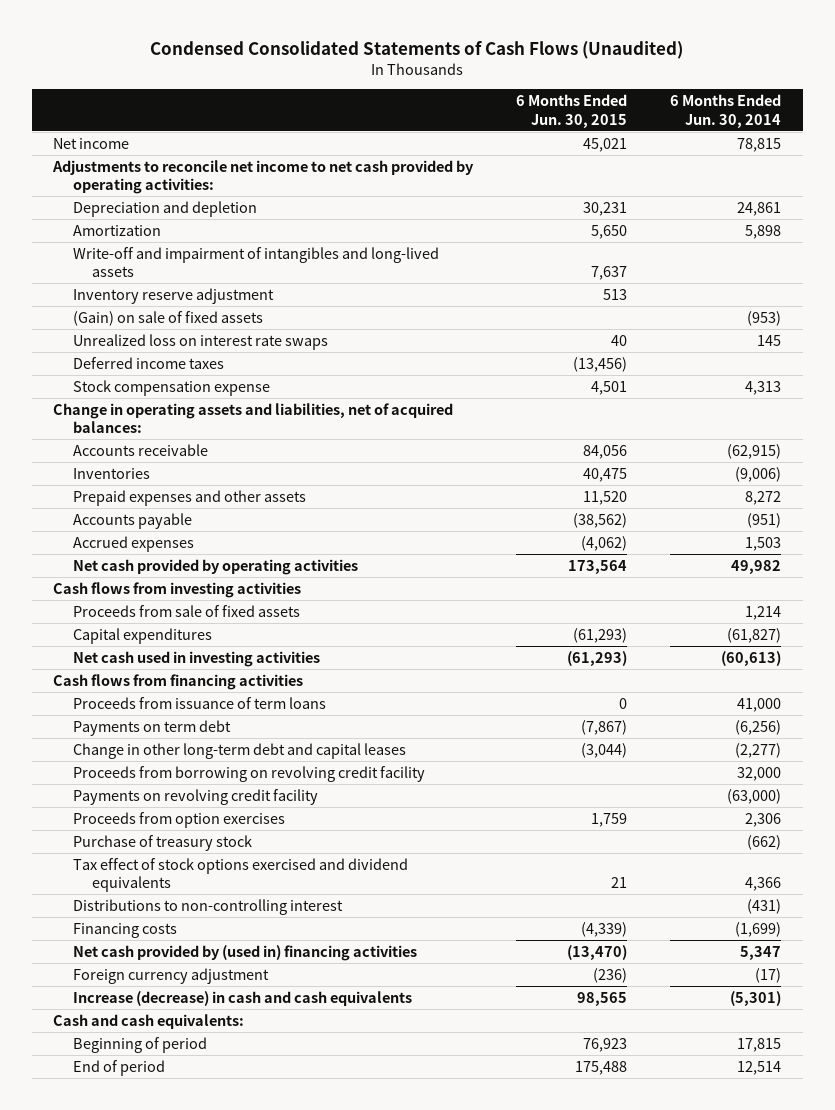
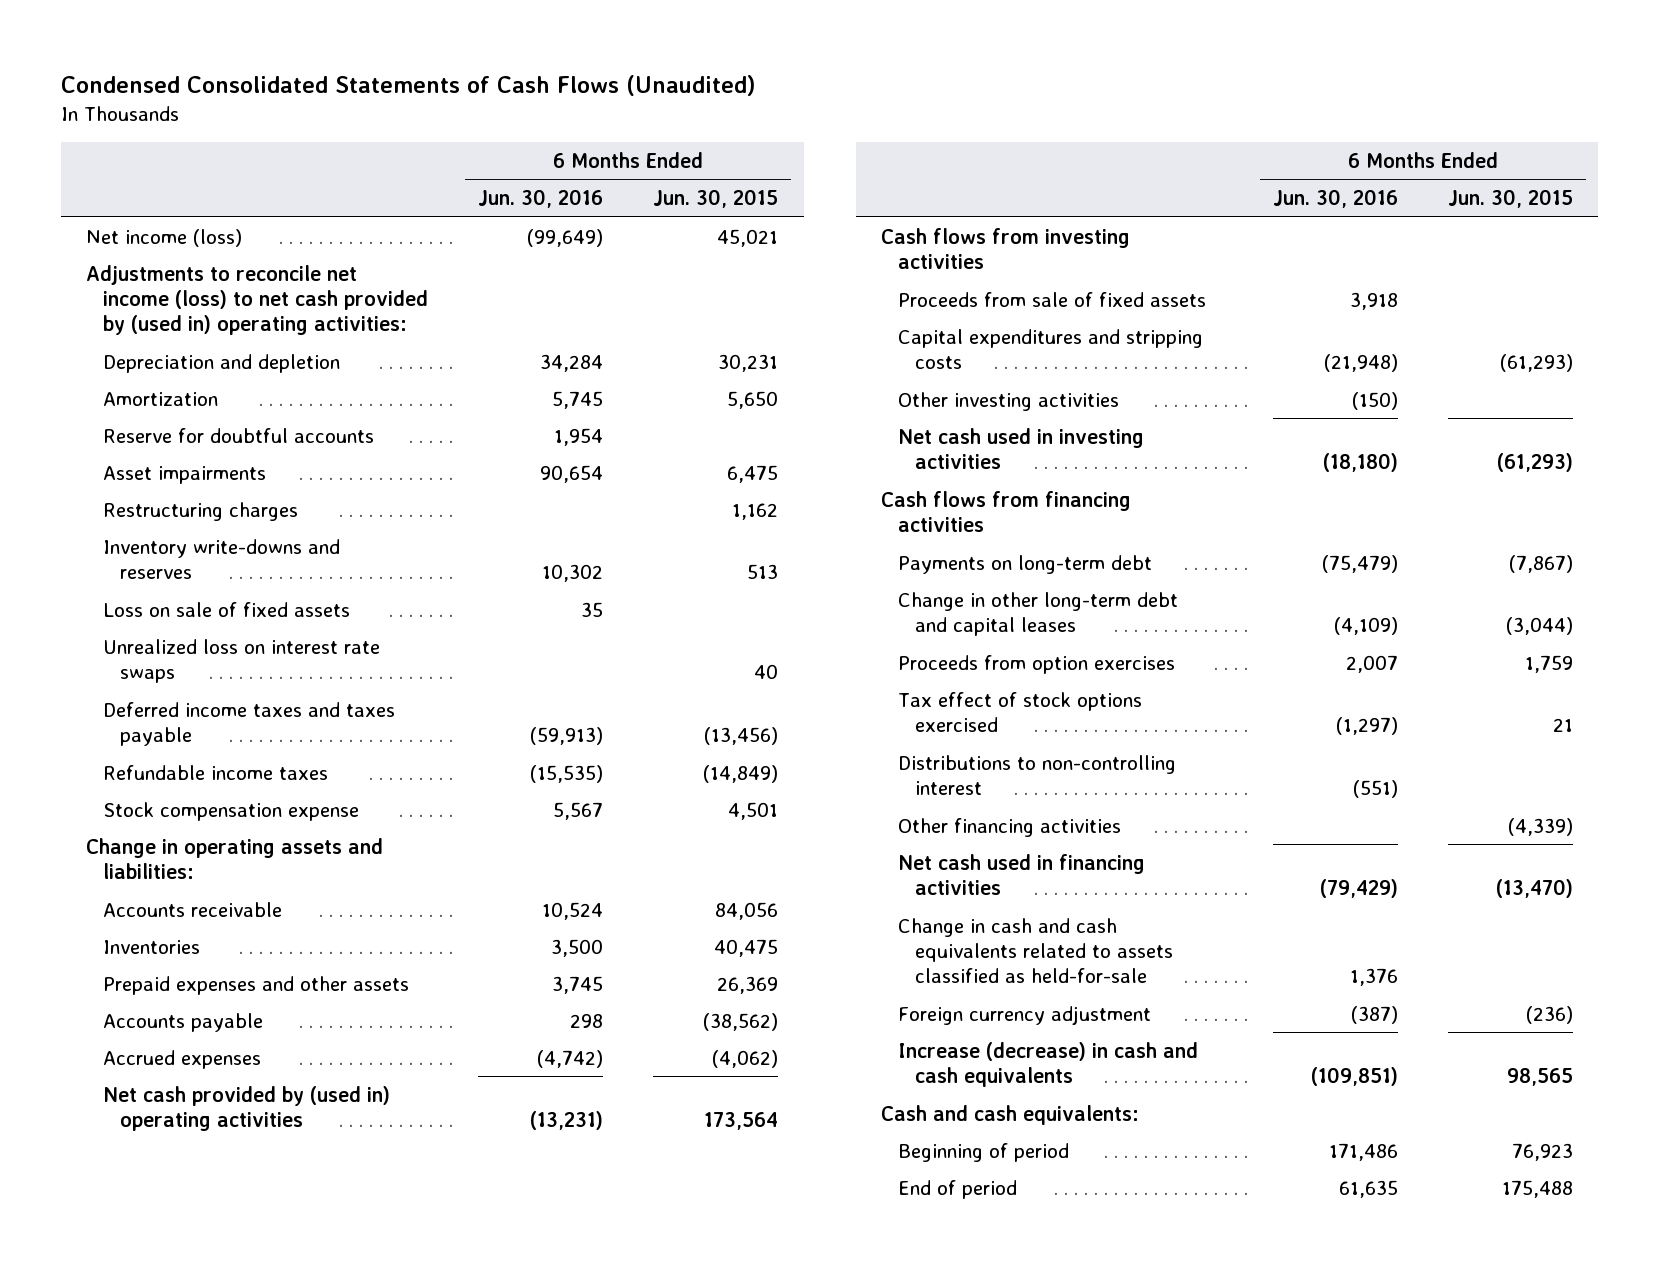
[670,94,782,128] 6 Months Ended Jun. 30, 2014 -> none
none -> [478,189,604,209] Jun. 30, 2016
[53,137,130,149] Net income -> [85,228,242,247] Net income (loss)
[52,159,475,195] Adjustments to reconcile net income to net cash provided by operating activities: -> [85,264,428,336] Adjustments to reconcile net income (loss) to net cash provided by (used in) operating activities:
[72,246,439,278] Write-off and impairment of intangibles and long-lived assets -> none
none -> [102,427,374,443] Reserve for doubtful accounts
none -> [102,465,266,484] Asset impairments
none -> [102,501,298,521] Restructuring charges
[72,287,274,304] Inventory reserve adjustment -> [102,538,340,580] Inventory write-downs and reserves
[72,310,263,326] (Gain) on sale of fixed assets -> [102,601,350,617] Loss on sale of fixed assets
[72,356,224,369] Deferred income taxes -> [102,701,395,747] Deferred income taxes and taxes payable
none -> [102,764,328,780] Refundable income taxes
[53,402,454,434] Change in operating assets and liabilities, net of acquired balances: -> [85,837,383,880] Change in operating assets and liabilities:
[583,490,628,505] 11,520 -> [717,975,779,994] 26,369
[72,558,358,575] Net cash provided by operating activities -> [102,1085,390,1132] Net cash provided by (used in) operating activities
[72,627,212,644] Capital expenditures -> [897,328,1203,370] Capital expenditures and stripping costs
none -> [897,391,1119,411] Other investing activities
[72,696,326,709] Proceeds from issuance of term loans -> none
[72,719,231,736] Payments on term debt -> [897,554,1152,574] Payments on long-term debt
[72,765,425,782] Proceeds from borrowing on revolving credit facility -> none
[72,788,318,805] Payments on revolving credit facility -> none
[72,834,252,851] Purchase of treasury stock -> none
[72,857,408,893] Tax effect of stock options exercised and dividend equivalents -> [897,691,1142,733] Tax effect of stock options exercised
[72,922,177,938] Financing costs -> [897,817,1121,837] Other financing activities
[72,944,417,961] Net cash provided by (used in) financing activities -> [897,853,1145,896] Net cash used in financing activities
none -> [897,917,1173,984] Change in cash and cash equivalents related to assets classified as held-for-sale

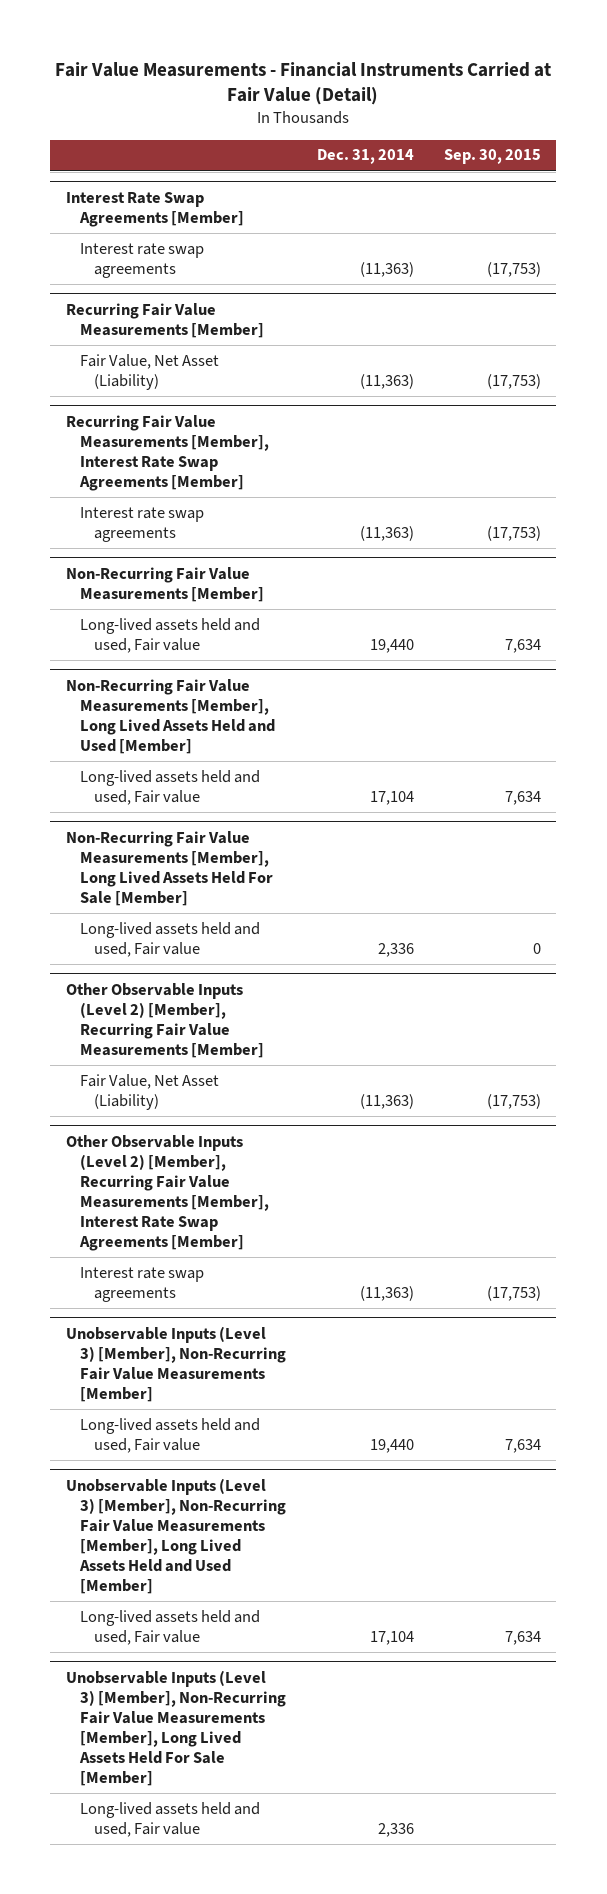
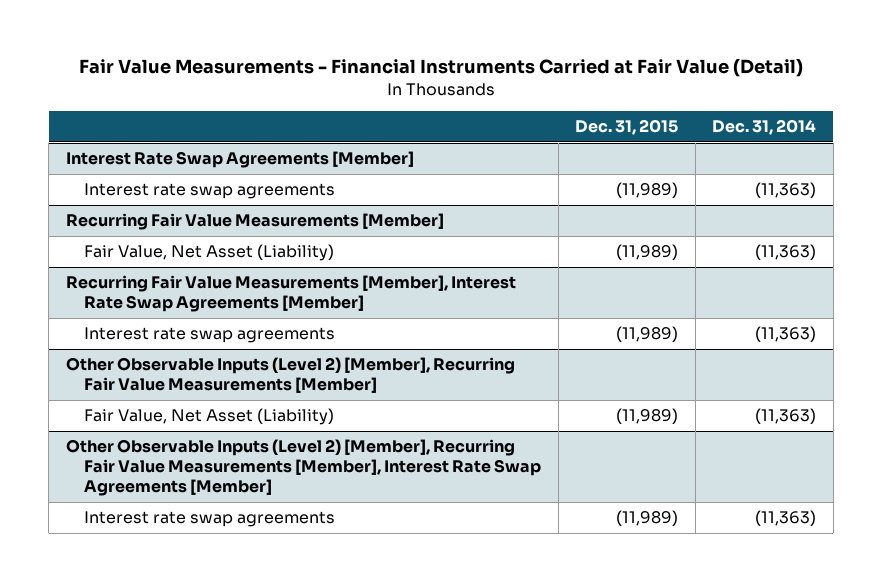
[444,149,542,165] Sep. 30, 2015 -> none
none -> [575,118,679,135] Dec. 31, 2015
[65,566,264,602] Non-Recurring Fair Value Measurements [Member] -> none
[79,617,260,653] Long-lived assets held and used, Fair value -> none
[65,678,275,754] Non-Recurring Fair Value Measurements [Member], Long Lived Assets Held and Used [Member] -> none
[79,769,260,805] Long-lived assets held and used, Fair value -> none
[65,830,273,906] Non-Recurring Fair Value Measurements [Member], Long Lived Assets Held For Sale [Member] -> none
[79,921,260,957] Long-lived assets held and used, Fair value -> none
[65,1325,286,1402] Unobservable Inputs (Level 3) [Member], Non-Recurring Fair Value Measurements [Member] -> none
[79,1417,260,1453] Long-lived assets held and used, Fair value -> none
[65,1477,286,1594] Unobservable Inputs (Level 3) [Member], Non-Recurring Fair Value Measurements [Member], Long Lived Assets Held and Used [Member] -> none
[79,1609,260,1645] Long-lived assets held and used, Fair value -> none
[65,1669,286,1786] Unobservable Inputs (Level 3) [Member], Non-Recurring Fair Value Measurements [Member], Long Lived Assets Held For Sale [Member] -> none
[79,1801,260,1837] Long-lived assets held and used, Fair value -> none

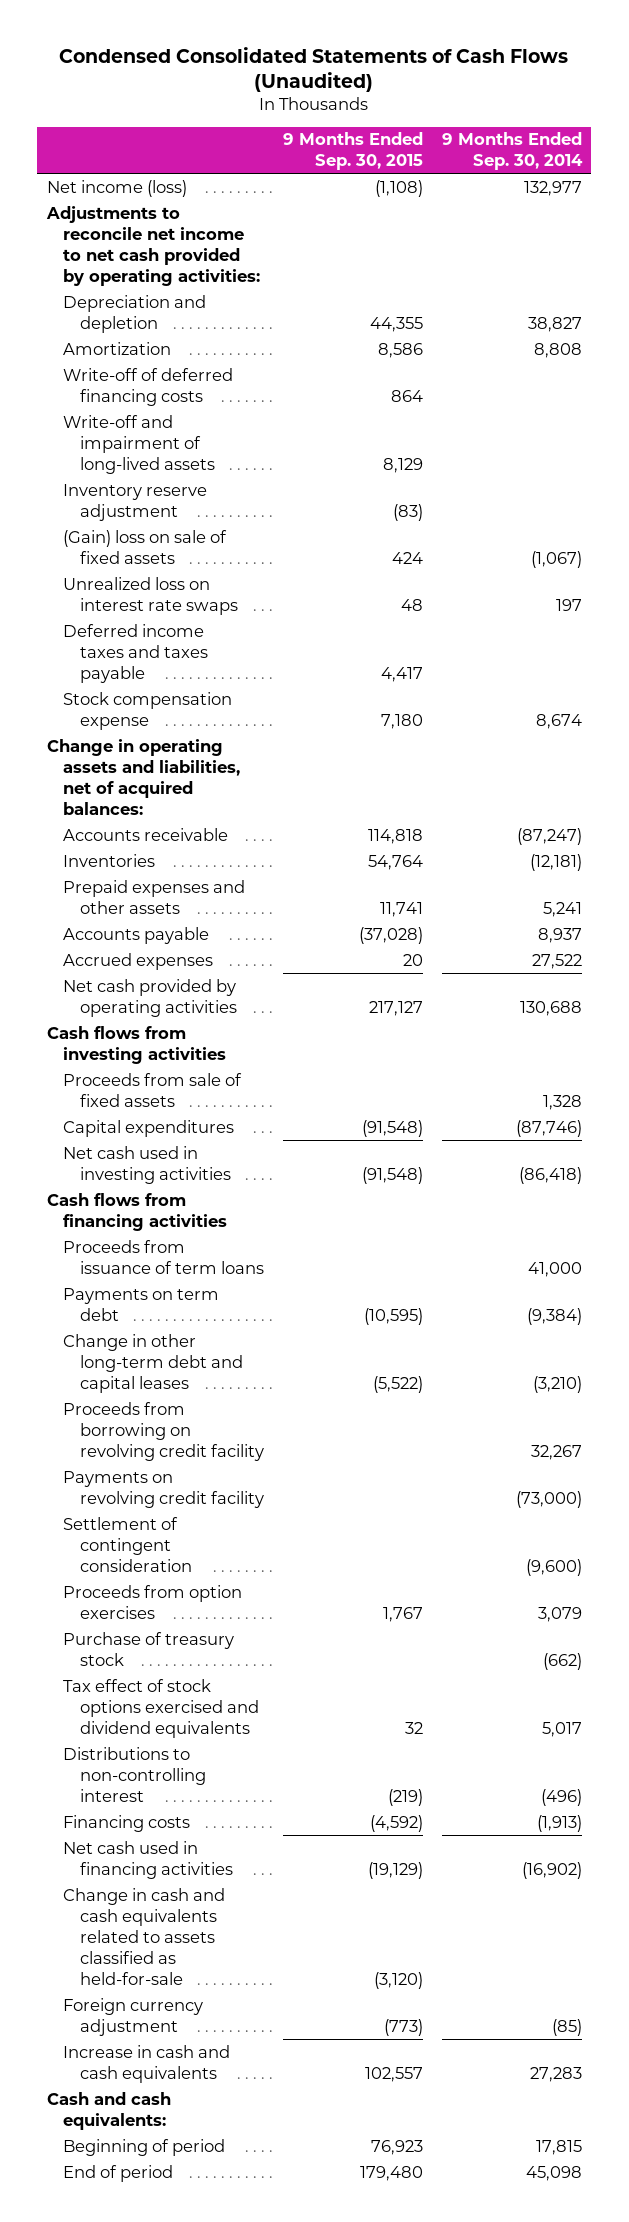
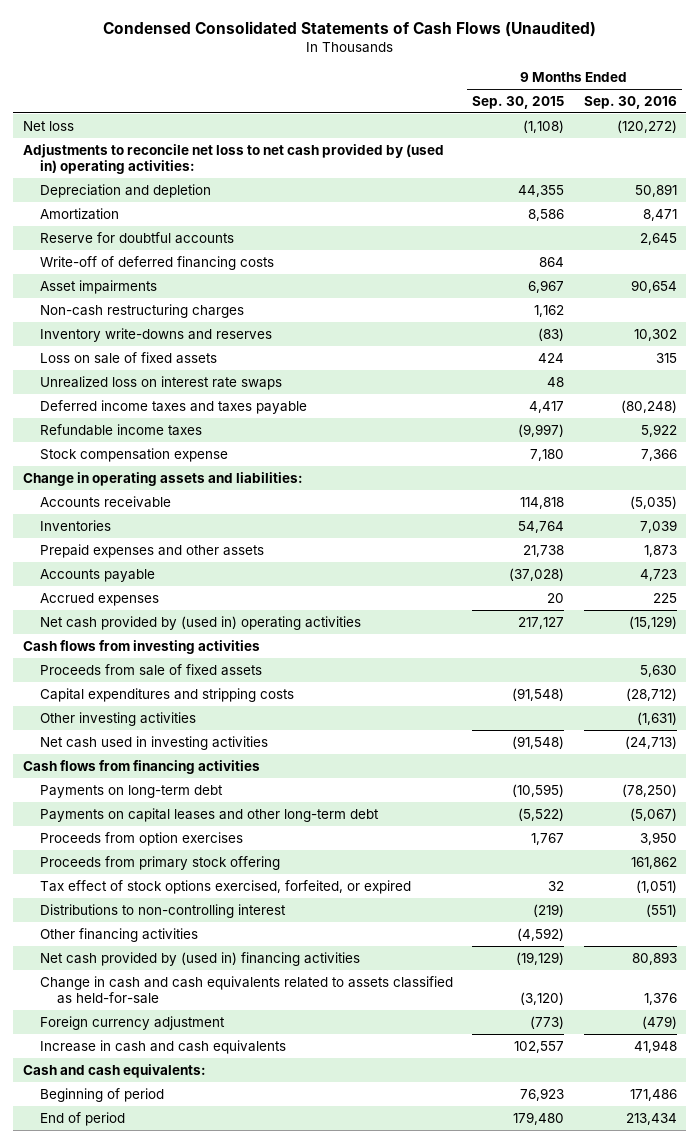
[441,132,583,171] 9 Months Ended Sep. 30, 2014 -> none
none -> [583,95,677,109] Sep. 30, 2016
[46,179,187,197] Net income (loss) -> [22,120,74,131] Net loss
[45,205,261,286] Adjustments to reconcile net income to net cash provided by operating activities: -> [22,143,444,174] Adjustments to reconcile net loss to net cash provided by (used in) operating activities:
none -> [39,231,234,244] Reserve for doubtful accounts
[63,414,215,474] Write-off and impairment of long-lived assets -> none
[63,483,208,521] Inventory reserve adjustment -> none
none -> [39,279,157,294] Asset impairments
none -> [39,303,244,318] Non-cash restructuring charges
none -> [39,327,272,342] Inventory write-downs and reserves
[63,529,228,564] (Gain) loss on sale of fixed assets -> [39,351,217,364] Loss on sale of fixed assets
none -> [39,423,202,436] Refundable income taxes
[46,738,241,815] Change in operating assets and liabilities, net of acquired balances: -> [22,471,303,486] Change in operating assets and liabilities:
[379,901,423,917] 11,741 -> [523,544,565,557] 21,738
[63,978,237,1017] Net cash provided by operating activities -> [39,615,361,630] Net cash provided by (used in) operating activities
[63,1119,235,1137] Capital expenditures -> [39,687,294,702] Capital expenditures and stripping costs
none -> [39,711,196,726] Other investing activities
[63,1239,264,1274] Proceeds from issuance of term loans -> none
[63,1401,264,1461] Proceeds from borrowing on revolving credit facility -> none
[63,1470,264,1508] Payments on revolving credit facility -> none
[63,1516,192,1572] Settlement of contingent consideration -> none
[63,1287,220,1321] Payments on term debt -> [39,784,223,798] Payments on long-term debt
[63,1333,243,1393] Change in other long-term debt and capital leases -> [39,807,379,822] Payments on capital leases and other long-term debt
[63,1631,235,1666] Purchase of treasury stock -> none
none -> [39,855,280,870] Proceeds from primary stock offering
[63,1678,259,1738] Tax effect of stock options exercised and dividend equivalents -> [39,879,411,894] Tax effect of stock options exercised, forfeited, or expired
[63,1814,191,1832] Financing costs -> [39,927,198,942] Other financing activities
[63,1840,233,1879] Net cash used in financing activities -> [39,951,360,966] Net cash provided by (used in) financing activities

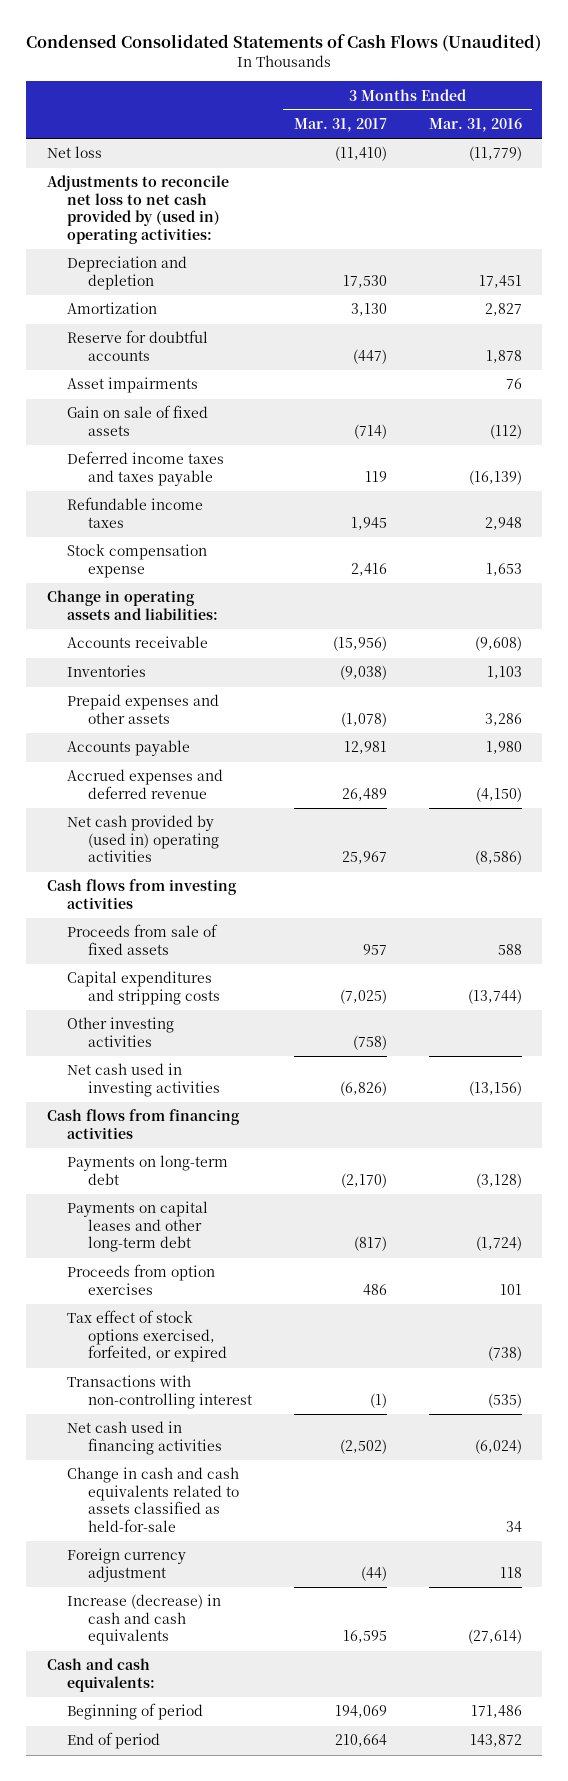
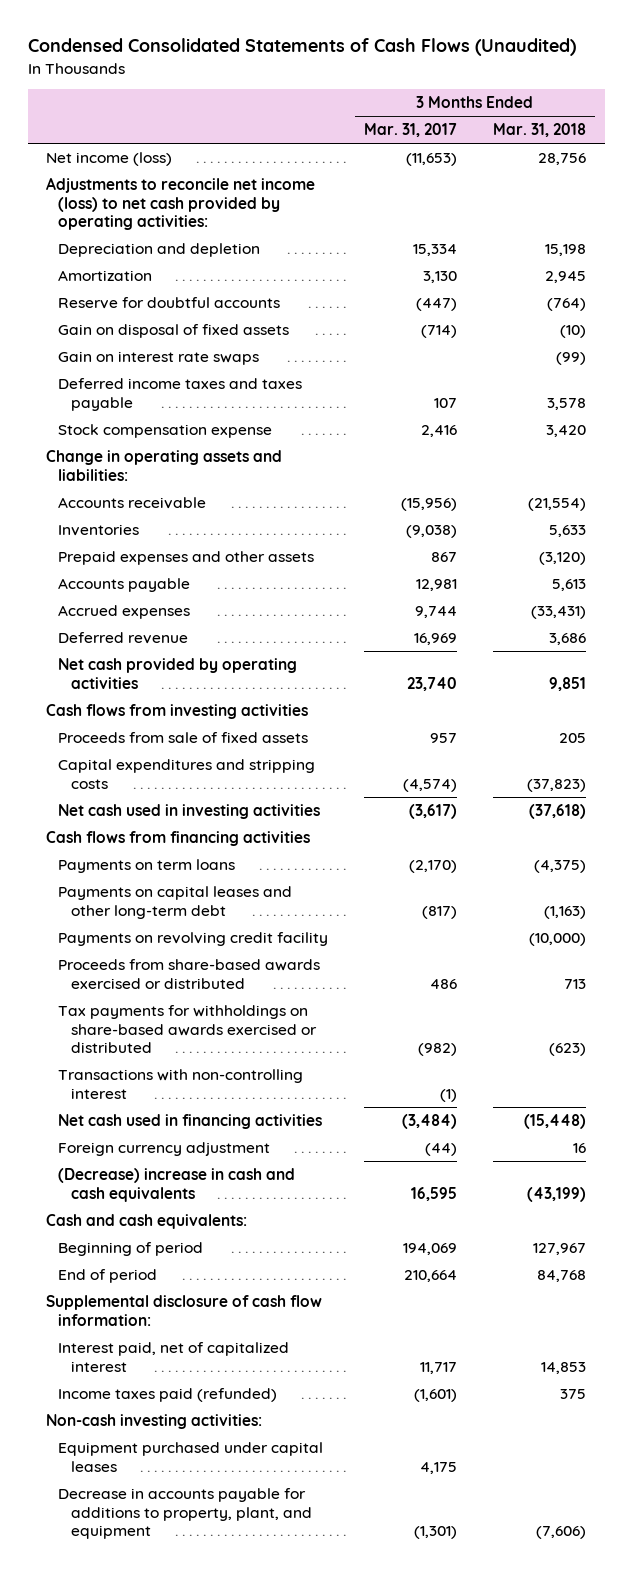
[428,118,522,133] Mar. 31, 2016 -> none
none -> [493,123,587,138] Mar. 31, 2018
[46,146,102,159] Net loss -> [45,152,172,167] Net income (loss)
[334,146,387,162] (11,410) -> [406,153,458,167] (11,653)
[46,175,229,244] Adjustments to reconcile net loss to net cash provided by (used in) operating activities: -> [45,177,315,231] Adjustments to reconcile net income (loss) to net cash provided by operating activities:
[342,274,387,288] 17,530 -> [413,244,458,257] 15,334
[67,377,199,394] Asset impairments -> none
[67,497,204,528] Refundable income taxes -> none
[67,405,209,436] Gain on sale of fixed assets -> [58,324,290,339] Gain on disposal of fixed assets
none -> [58,351,260,366] Gain on interest rate swaps
[364,470,387,482] 119 -> [434,397,458,408] 107
[340,711,387,727] (1,078) -> [431,552,458,563] 867
[67,769,224,799] Accrued expenses and deferred revenue -> none
none -> [58,605,191,620] Accrued expenses
none -> [58,632,189,645] Deferred revenue
[67,815,220,863] Net cash provided by (used in) operating activities -> [58,658,298,689] Net cash provided by operating activities
[341,851,387,865] 25,967 -> [407,676,458,691] 23,740
[67,1017,175,1047] Other investing activities -> none
[339,988,387,1004] (7,025) -> [403,778,458,792] (4,574)
[339,1080,387,1096] (6,826) -> [409,804,458,820] (3,617)
[67,1155,229,1185] Payments on long-term debt -> [58,859,236,874] Payments on term loans
[67,1310,228,1363] Tax effect of stock options exercised, forfeited, or expired -> none
none -> [58,932,329,947] Payments on revolving credit facility
[67,1264,216,1295] Proceeds from option exercises -> [58,959,321,989] Proceeds from share-based awards exercised or distributed
none -> [58,1005,317,1054] Tax payments for withholdings on share-based awards exercised or distributed
[67,1467,240,1532] Change in cash and cash equivalents related to assets classified as held-for-sale -> none
[339,1438,387,1454] (2,502) -> [402,1114,458,1130] (3,484)
[67,1594,222,1646] Increase (decrease) in cash and cash equivalents -> [58,1168,296,1202] (Decrease) increase in cash and cash equivalents
none -> [45,1295,322,1326] Supplemental disclosure of cash flow information:
none -> [58,1342,290,1372] Interest paid, net of capitalized interest
none -> [58,1388,278,1403] Income taxes paid (refunded)
none -> [45,1414,262,1430] Non-cash investing activities:
none -> [58,1442,324,1472] Equipment purchased under capital leases
none -> [58,1488,312,1540] Decrease in accounts payable for additions to property, plant, and equipment

